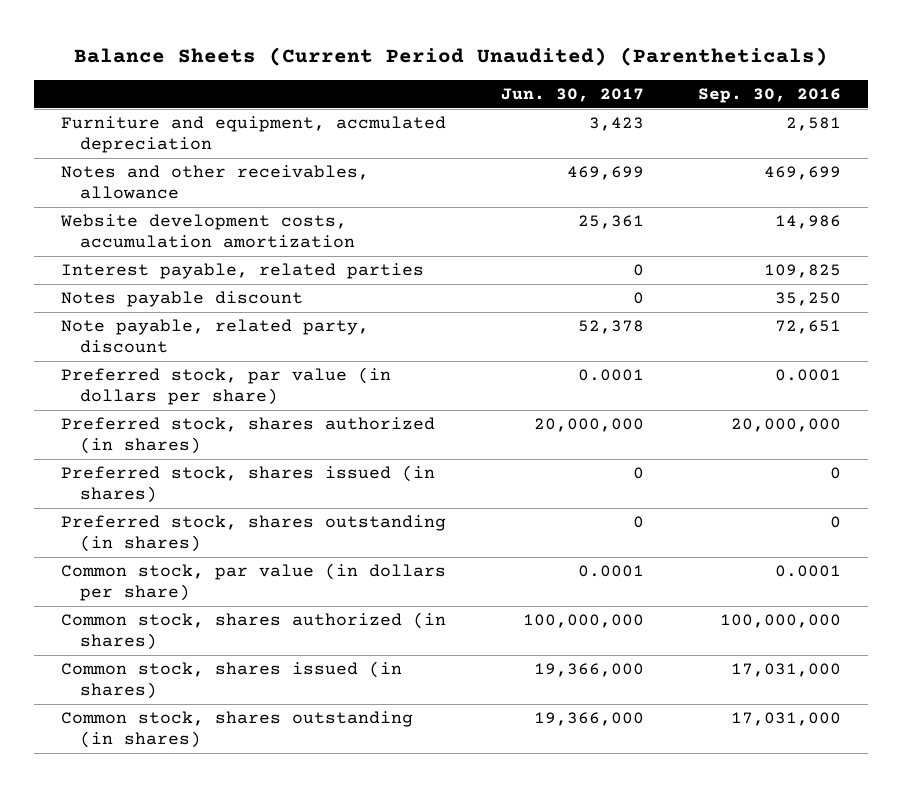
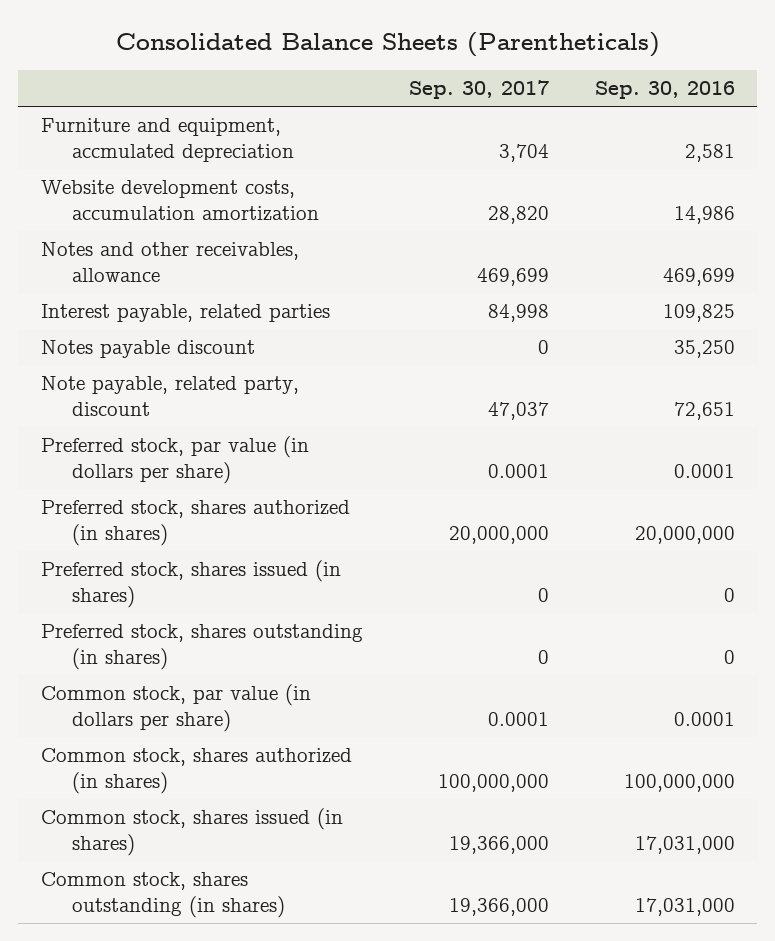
[74,47,829,67] Balance Sheets (Current Period Unaudited) (Parentheticals) -> [115,31,660,57] Consolidated Balance Sheets (Parentheticals)
[500,88,644,103] Jun. 30, 2017 -> none
none -> [408,80,549,100] Sep. 30, 2017
[61,165,370,200] Notes and other receivables, allowance -> [40,242,299,283] Notes and other receivables, allowance

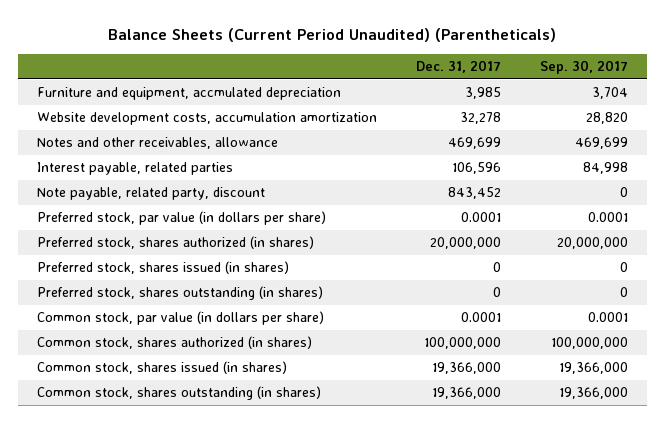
[115,31,660,57] Consolidated Balance Sheets (Parentheticals) -> [108,27,557,42] Balance Sheets (Current Period Unaudited) (Parentheticals)
[594,81,735,100] Sep. 30, 2016 -> none
none -> [415,60,501,74] Dec. 31, 2017
[40,340,255,359] Notes payable discount -> none
[487,402,549,421] 47,037 -> [619,187,628,198] 0

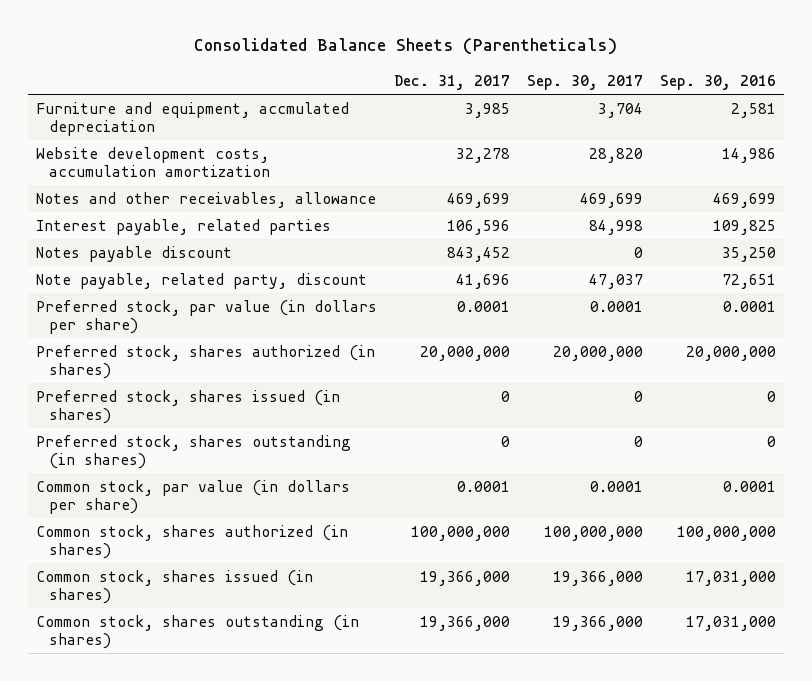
[108,27,557,42] Balance Sheets (Current Period Unaudited) (Parentheticals) -> [193,38,617,56] Consolidated Balance Sheets (Parentheticals)
none -> [659,74,776,90] Sep. 30, 2016
none -> [36,246,233,263] Notes payable discount
[447,187,501,200] 843,452 -> [455,274,510,290] 41,696
[619,187,628,198] 0 -> [588,274,643,290] 47,037

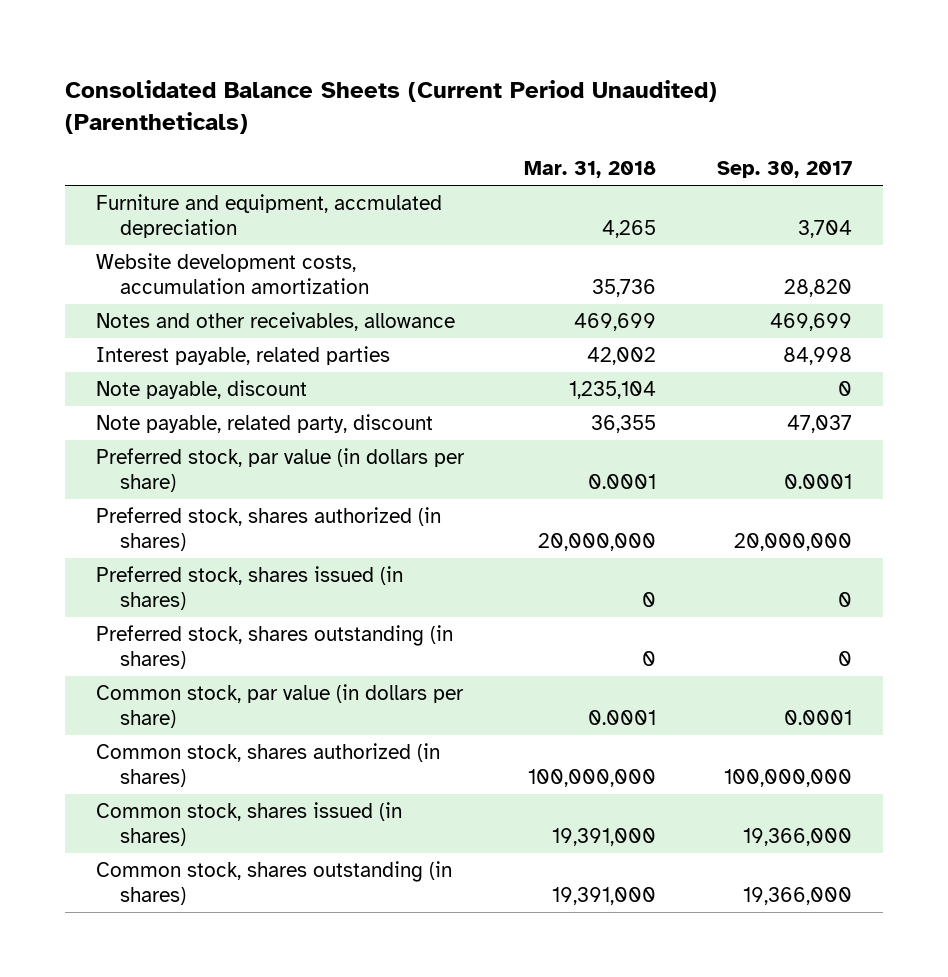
[193,38,617,56] Consolidated Balance Sheets (Parentheticals) -> [65,79,718,134] Consolidated Balance Sheets (Current Period Unaudited) (Parentheticals)
[393,74,510,90] Dec. 31, 2017 -> none
[659,74,776,90] Sep. 30, 2016 -> none
none -> [524,160,657,178] Mar. 31, 2018
[36,246,233,263] Notes payable discount -> [95,380,307,400] Note payable, discount

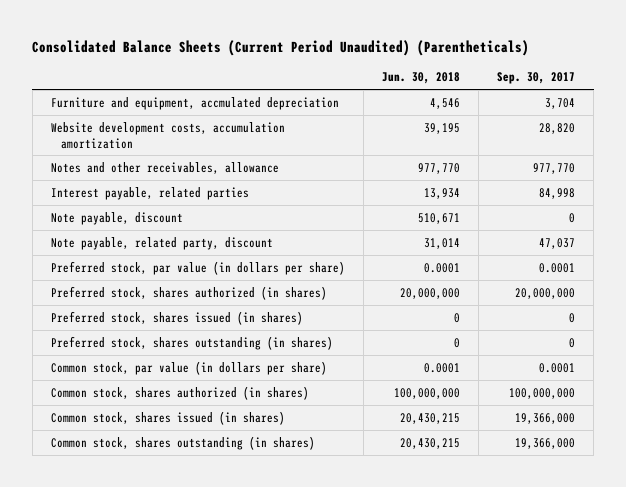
[524,160,657,178] Mar. 31, 2018 -> none
none -> [382,72,461,85] Jun. 30, 2018
[770,313,853,332] 469,699 -> [533,162,576,174] 977,770

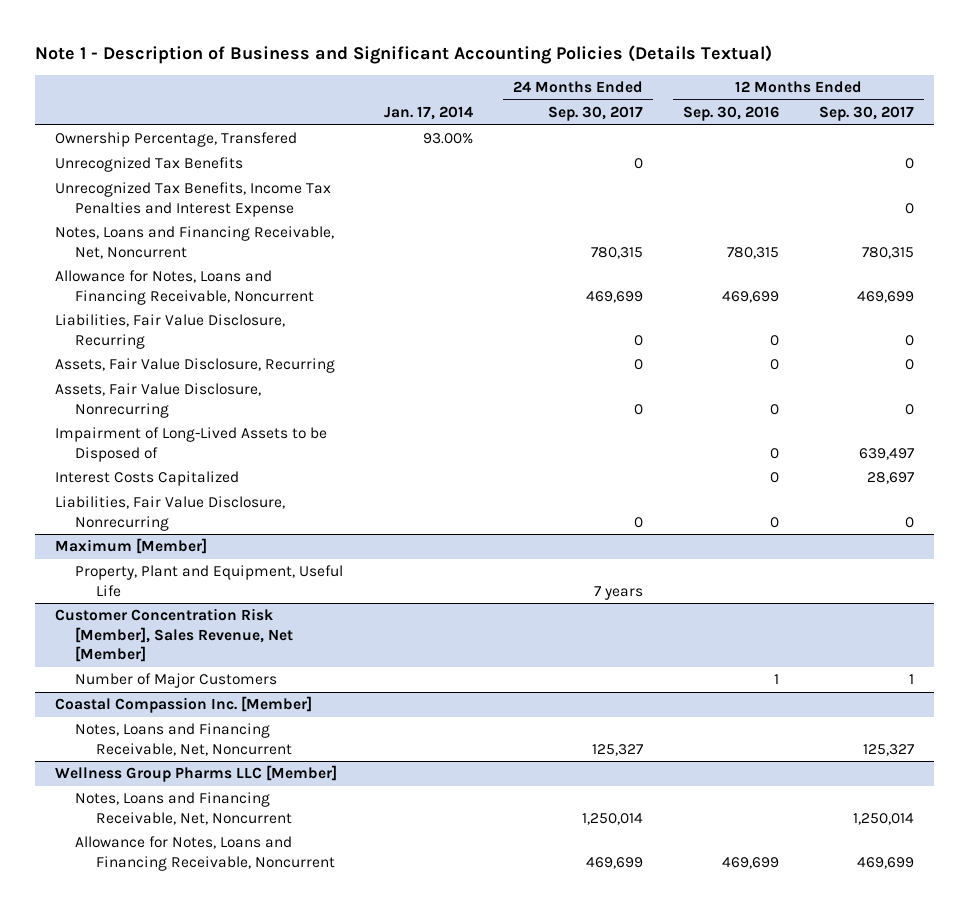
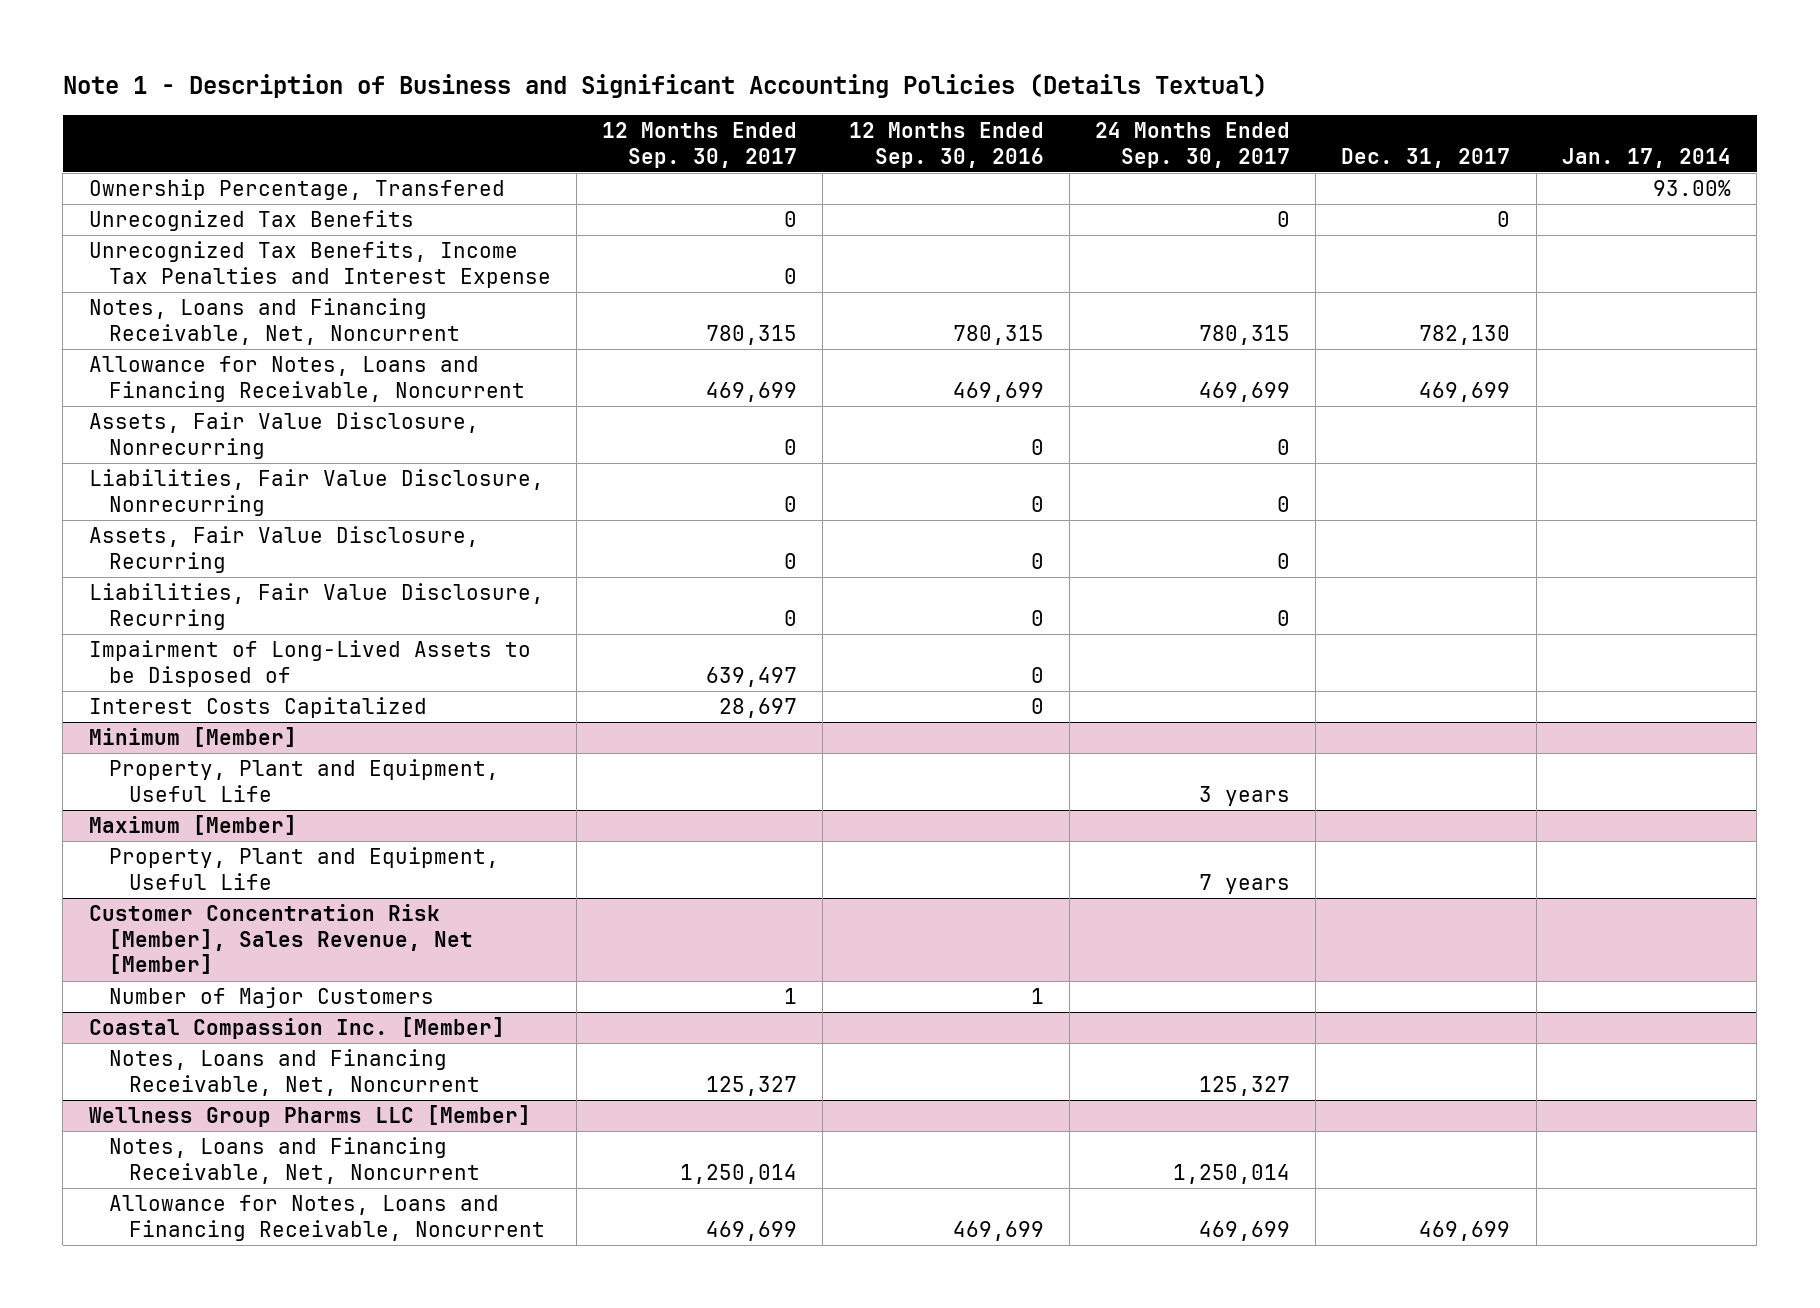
none -> [1341,147,1511,168] Dec. 31, 2017
[54,496,285,531] Liabilities, Fair Value Disclosure, Nonrecurring -> [88,469,544,516] Liabilities, Fair Value Disclosure, Nonrecurring
[54,358,335,374] Assets, Fair Value Disclosure, Recurring -> [88,526,479,573] Assets, Fair Value Disclosure, Recurring
[54,314,285,349] Liabilities, Fair Value Disclosure, Recurring -> [88,583,544,630] Liabilities, Fair Value Disclosure, Recurring
none -> [88,727,297,748] Minimum [Member]
none -> [108,759,499,802] Property, Plant and Equipment, Useful Life

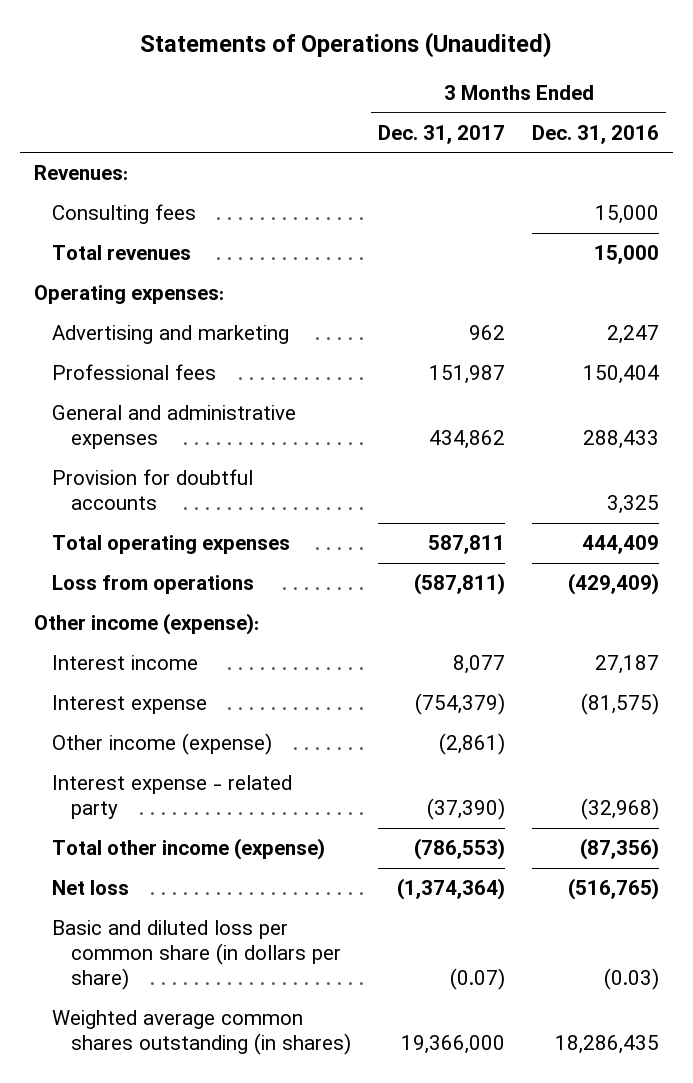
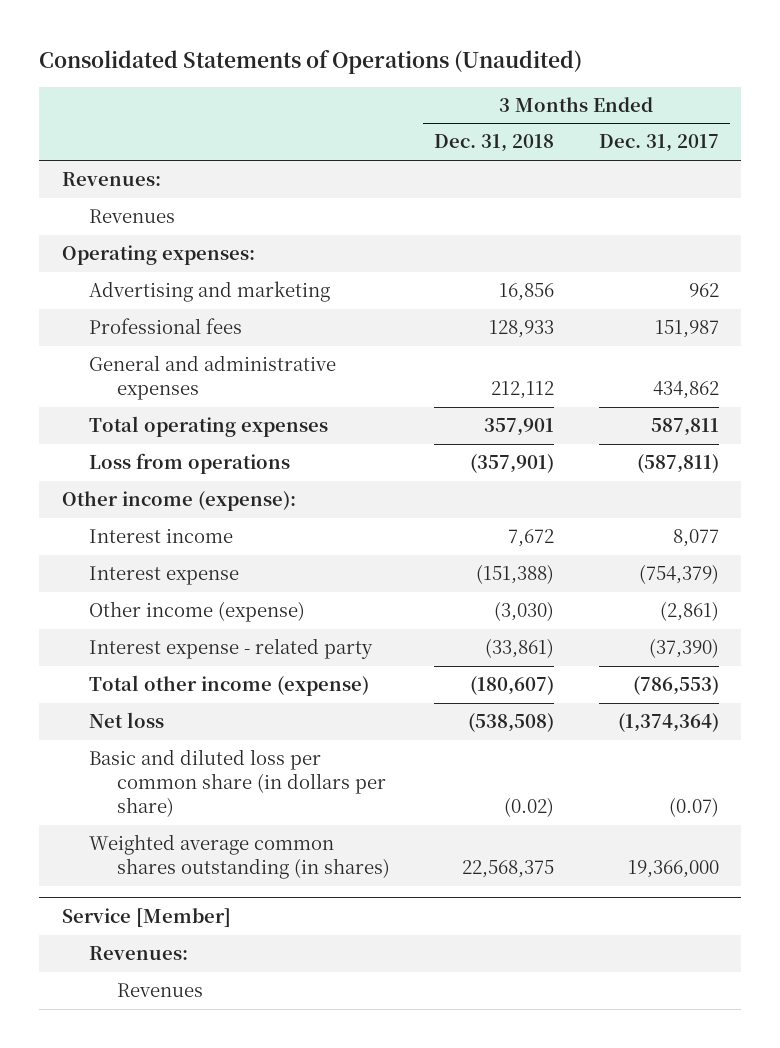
[140,32,553,59] Statements of Operations (Unaudited) -> [39,50,583,75] Consolidated Statements of Operations (Unaudited)
[532,124,660,144] Dec. 31, 2016 -> none
none -> [434,134,555,153] Dec. 31, 2018
[52,204,197,225] Consulting fees -> none
[52,245,192,261] Total revenues -> [89,209,176,224] Revenues
[52,469,254,511] Provision for doubtful accounts -> none
none -> [61,908,231,928] Service [Member]
none -> [89,946,189,961] Revenues:
none -> [116,983,203,998] Revenues

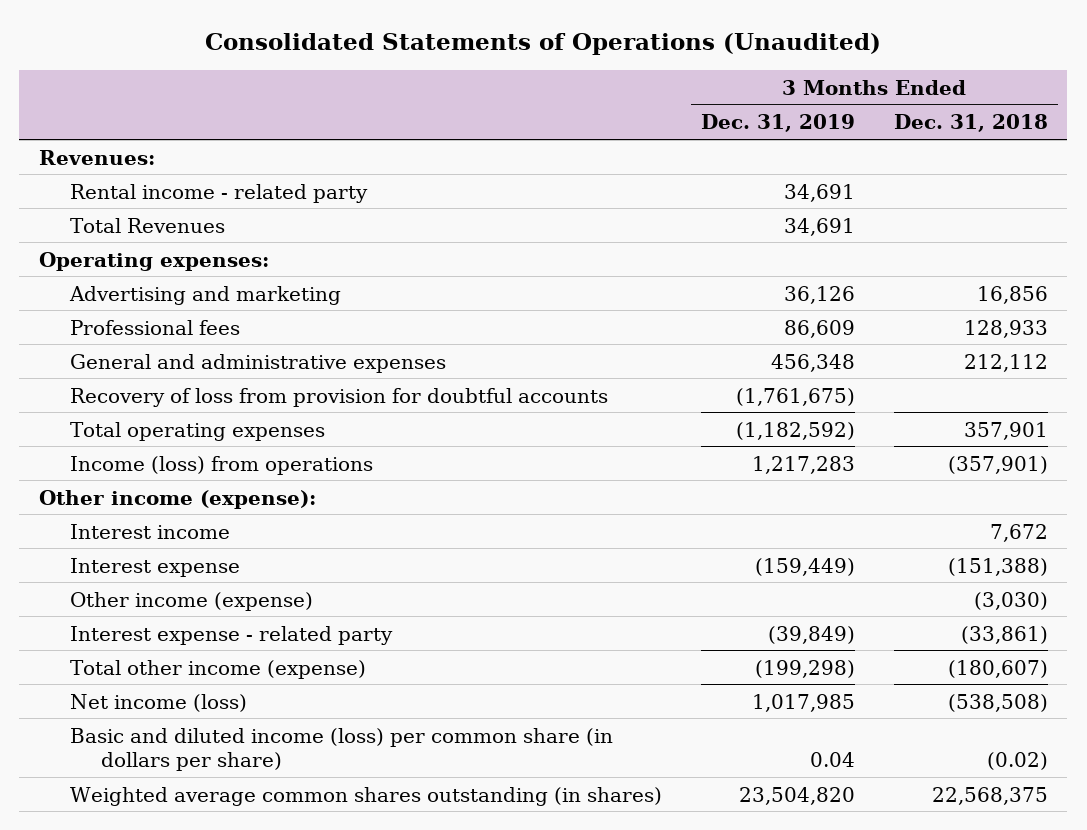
[598,134,719,153] Dec. 31, 2017 -> none
none -> [700,114,855,133] Dec. 31, 2019
none -> [69,183,368,203] Rental income - related party
[89,209,176,224] Revenues -> [69,217,225,233] Total Revenues
none -> [69,387,608,407] Recovery of loss from provision for doubtful accounts
[89,453,291,475] Loss from operations -> [69,455,373,475] Income (loss) from operations
[89,712,165,729] Net loss -> [69,693,247,712] Net income (loss)
[89,749,386,817] Basic and diluted loss per common share (in dollars per share) -> [69,727,613,772] Basic and diluted income (loss) per common share (in dollars per share)
[61,908,231,928] Service [Member] -> none
[89,946,189,961] Revenues: -> none
[116,983,203,998] Revenues -> none

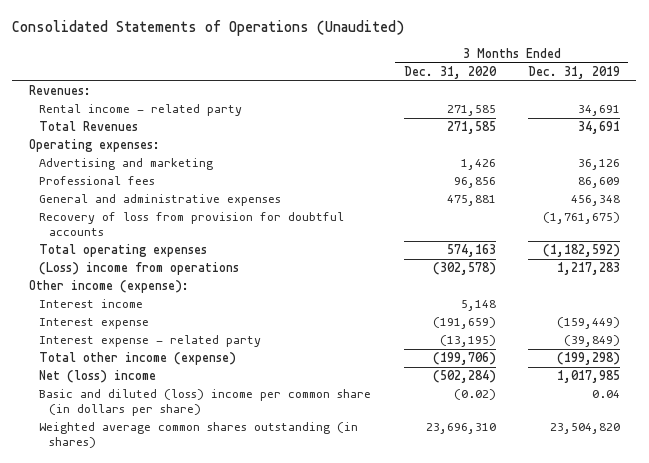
[893,114,1048,133] Dec. 31, 2018 -> none
none -> [403,66,497,80] Dec. 31, 2020
[69,455,373,475] Income (loss) from operations -> [38,262,239,276] (Loss) income from operations
[69,591,313,611] Other income (expense) -> none
[69,693,247,712] Net income (loss) -> [38,370,156,384] Net (loss) income
[69,727,613,772] Basic and diluted income (loss) per common share (in dollars per share) -> [38,389,371,417] Basic and diluted (loss) income per common share (in dollars per share)

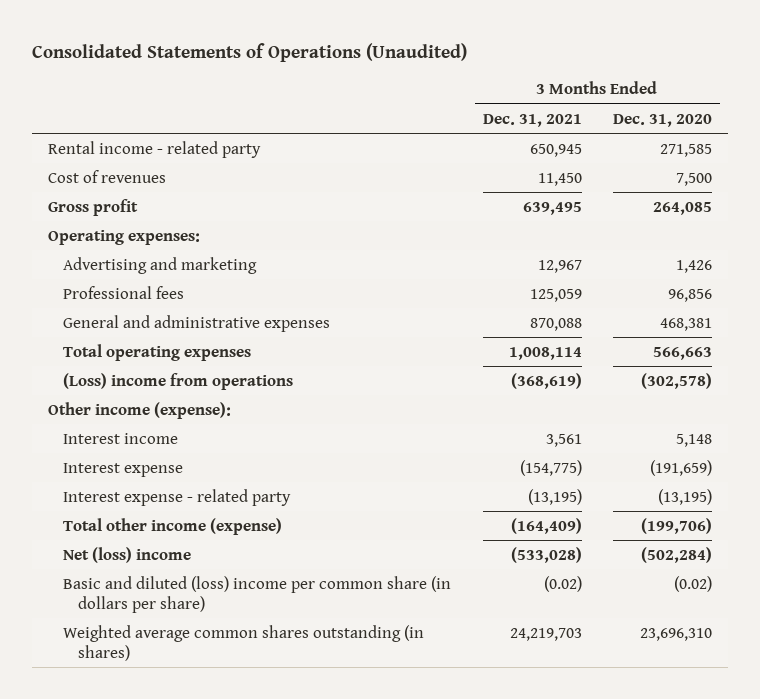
[528,66,621,80] Dec. 31, 2019 -> none
none -> [482,113,582,127] Dec. 31, 2021
[28,85,91,96] Revenues: -> none
[38,121,138,132] Total Revenues -> none
none -> [48,169,167,183] Cost of revenues
none -> [48,198,139,216] Gross profit
[38,212,344,237] Recovery of loss from provision for doubtful accounts -> none
[446,195,496,207] 475,881 -> [660,317,713,331] 468,381
[446,244,496,258] 574,163 -> [653,346,713,360] 566,663

